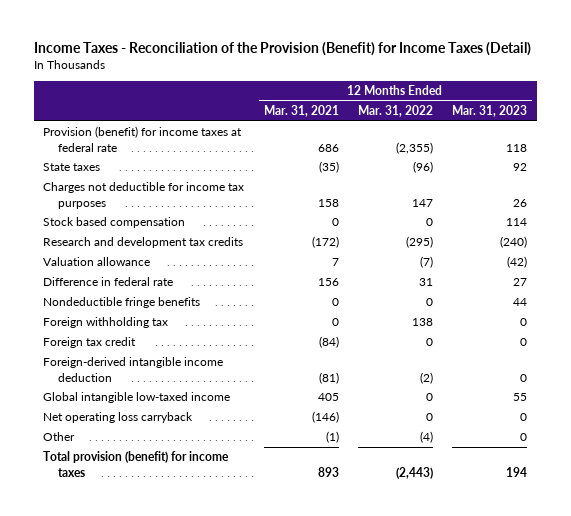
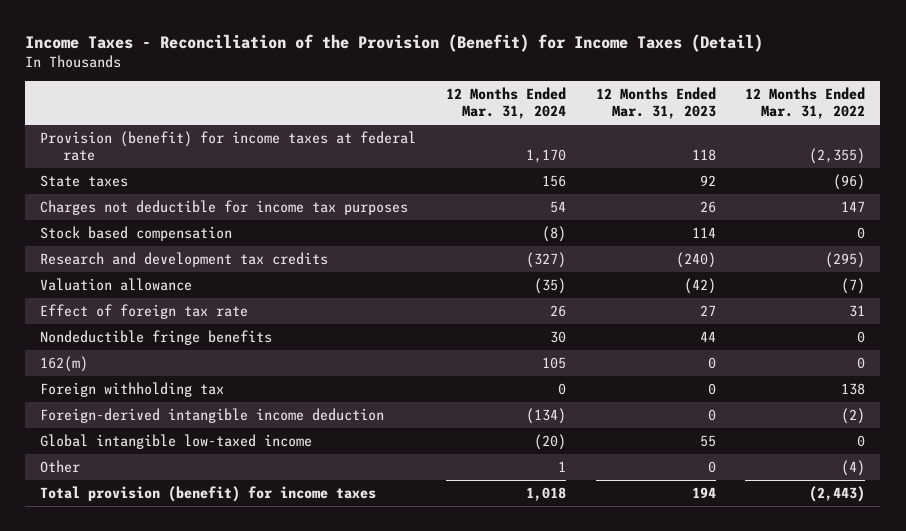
[263,105,339,118] Mar. 31, 2021 -> none
none -> [446,87,567,119] 12 Months Ended Mar. 31, 2024
[43,277,174,287] Difference in federal rate -> [40,304,249,320] Effect of foreign tax rate
none -> [40,356,89,373] 162(m)
[43,337,137,349] Foreign tax credit -> none
[43,412,194,424] Net operating loss carryback -> none

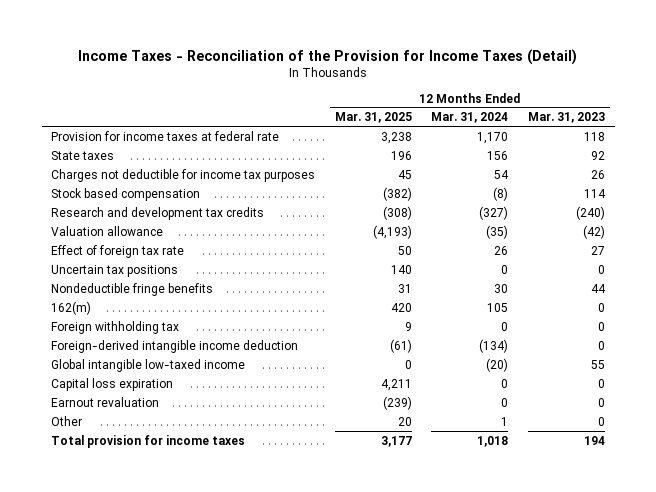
[25,33,764,52] Income Taxes - Reconciliation of the Provision (Benefit) for Income Taxes (Detail) -> [78,48,578,65] Income Taxes - Reconciliation of the Provision for Income Taxes (Detail)
[745,87,866,119] 12 Months Ended Mar. 31, 2022 -> none
none -> [334,112,412,124] Mar. 31, 2025
[40,131,417,161] Provision (benefit) for income taxes at federal rate -> [51,130,280,141] Provision for income taxes at federal rate
none -> [51,264,179,277] Uncertain tax positions
none -> [51,377,174,391] Capital loss expiration
none -> [51,396,160,407] Earnout revaluation
[40,486,377,503] Total provision (benefit) for income taxes -> [51,434,246,448] Total provision for income taxes

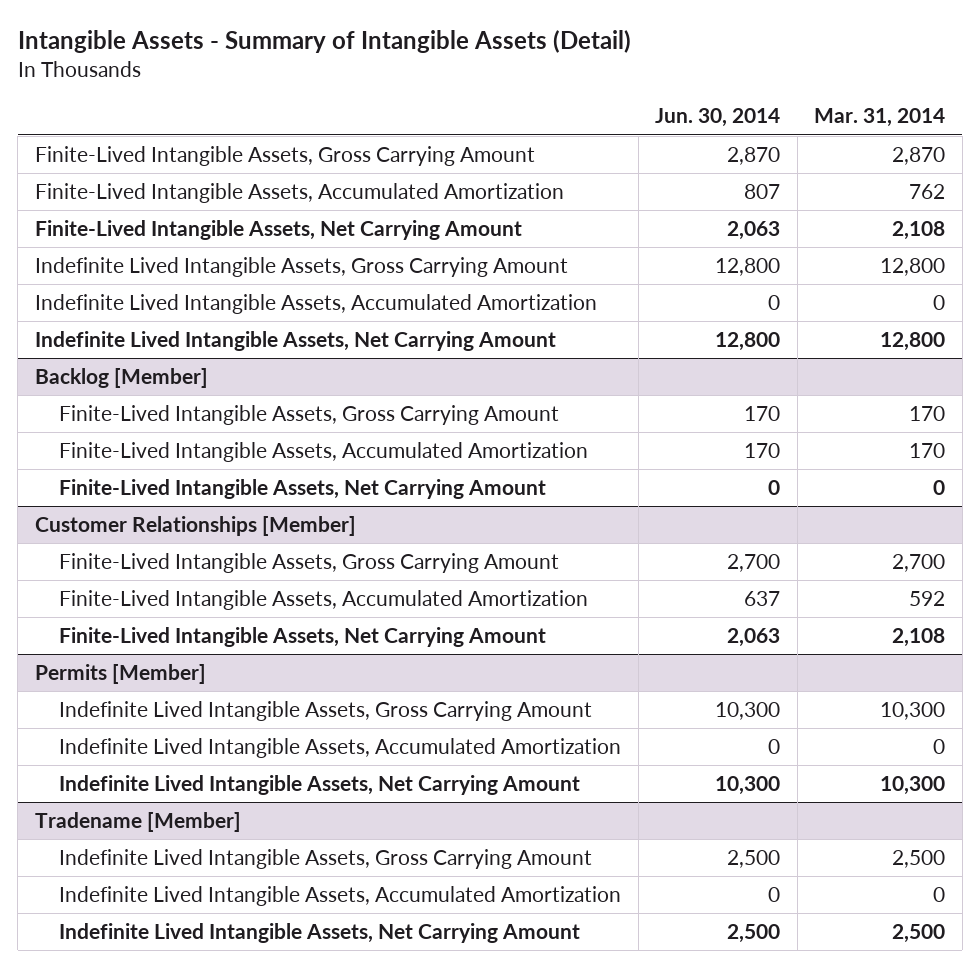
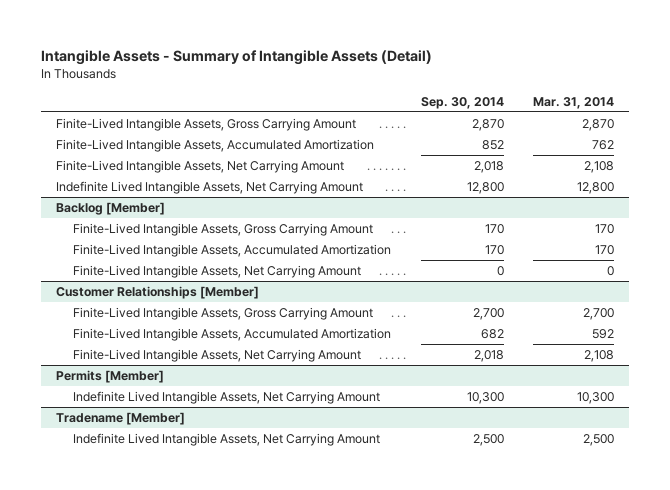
[655,108,781,128] Jun. 30, 2014 -> none
none -> [420,96,504,109] Sep. 30, 2014
[34,256,568,277] Indefinite Lived Intangible Assets, Gross Carrying Amount -> none
[34,293,597,314] Indefinite Lived Intangible Assets, Accumulated Amortization -> none
[59,700,593,721] Indefinite Lived Intangible Assets, Gross Carrying Amount -> none
[59,737,622,758] Indefinite Lived Intangible Assets, Accumulated Amortization -> none
[59,848,593,869] Indefinite Lived Intangible Assets, Gross Carrying Amount -> none
[59,885,622,906] Indefinite Lived Intangible Assets, Accumulated Amortization -> none

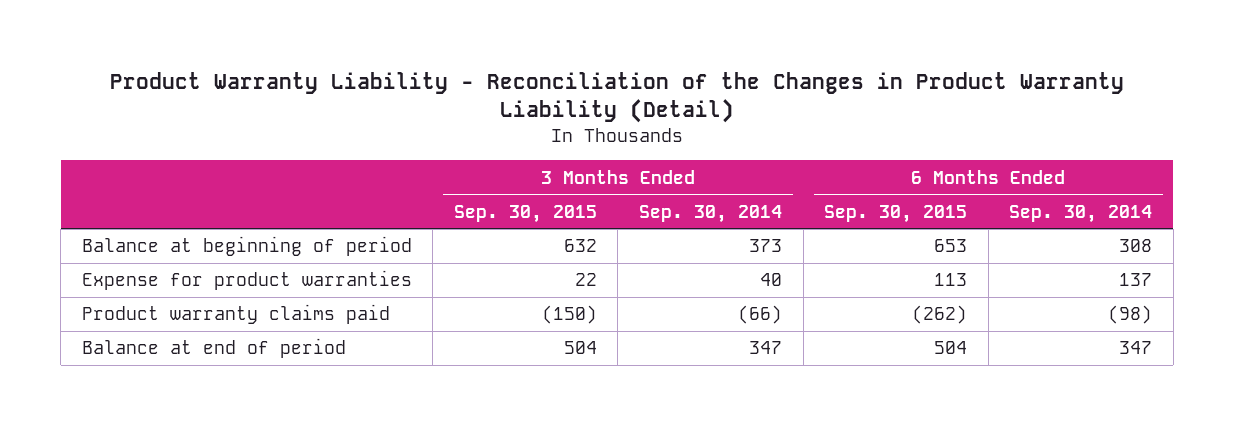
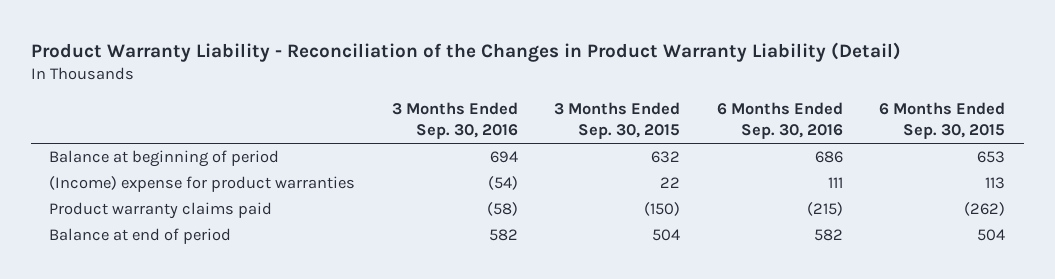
[638,204,782,223] Sep. 30, 2014 -> none
[1009,204,1153,223] Sep. 30, 2014 -> none
none -> [391,102,518,140] 3 Months Ended Sep. 30, 2016
none -> [716,102,843,140] 6 Months Ended Sep. 30, 2016
[81,270,412,291] Expense for product warranties -> [49,176,356,193] (Income) expense for product warranties

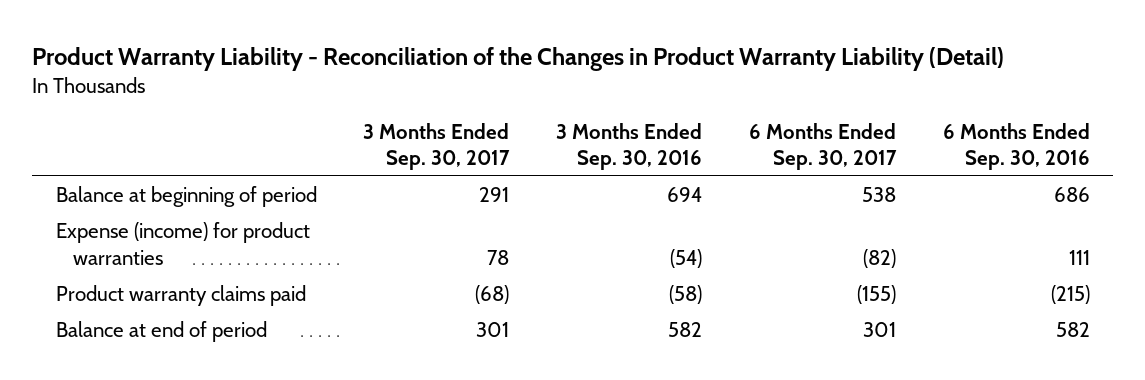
[554,102,681,140] 3 Months Ended Sep. 30, 2015 -> none
[879,102,1006,140] 6 Months Ended Sep. 30, 2015 -> none
none -> [363,122,511,171] 3 Months Ended Sep. 30, 2017
none -> [748,122,897,171] 6 Months Ended Sep. 30, 2017
[49,176,356,193] (Income) expense for product warranties -> [55,222,310,265] Expense (income) for product warranties

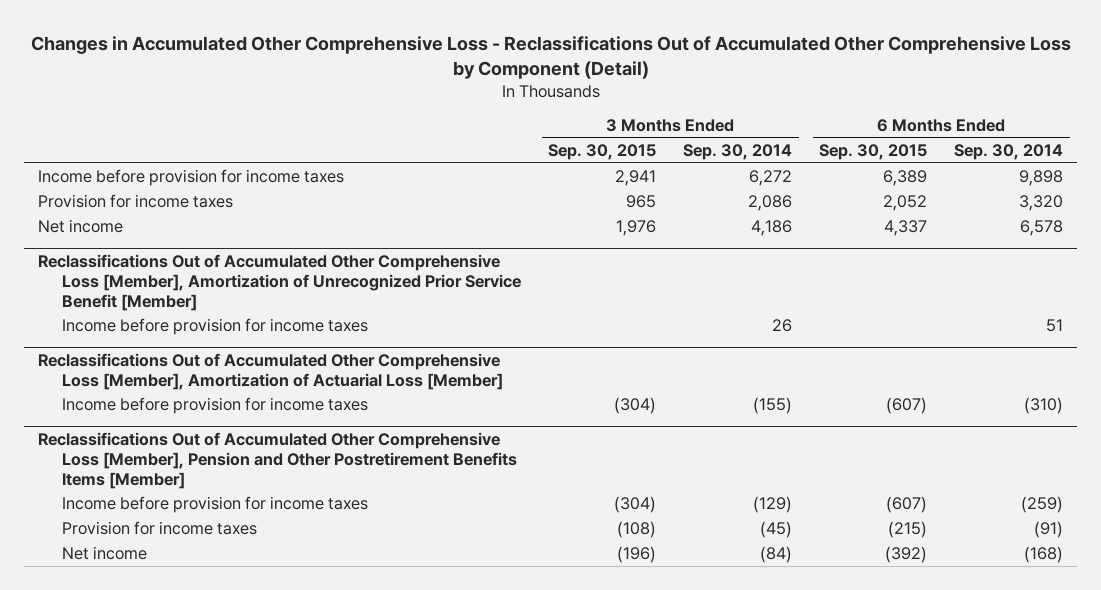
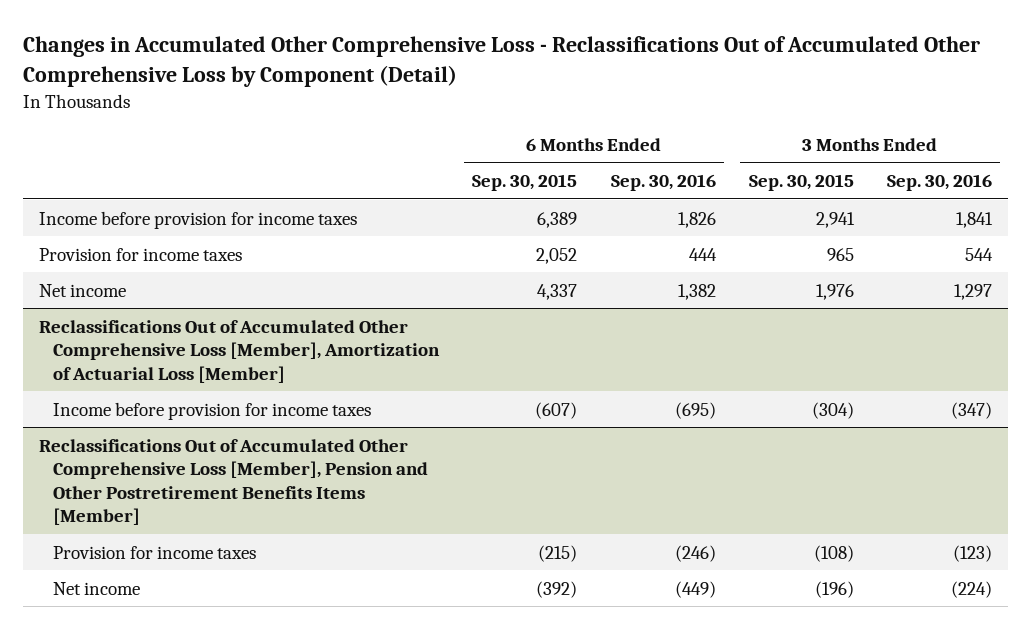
[683,144,793,161] Sep. 30, 2014 -> none
[954,144,1064,161] Sep. 30, 2014 -> none
none -> [610,174,716,192] Sep. 30, 2016
none -> [886,174,992,192] Sep. 30, 2016
[37,254,522,311] Reclassifications Out of Accumulated Other Comprehensive Loss [Member], Amortization of Unrecognized Prior Service Benefit [Member] -> none
[62,318,369,336] Income before provision for income taxes -> none
[62,496,369,514] Income before provision for income taxes -> none

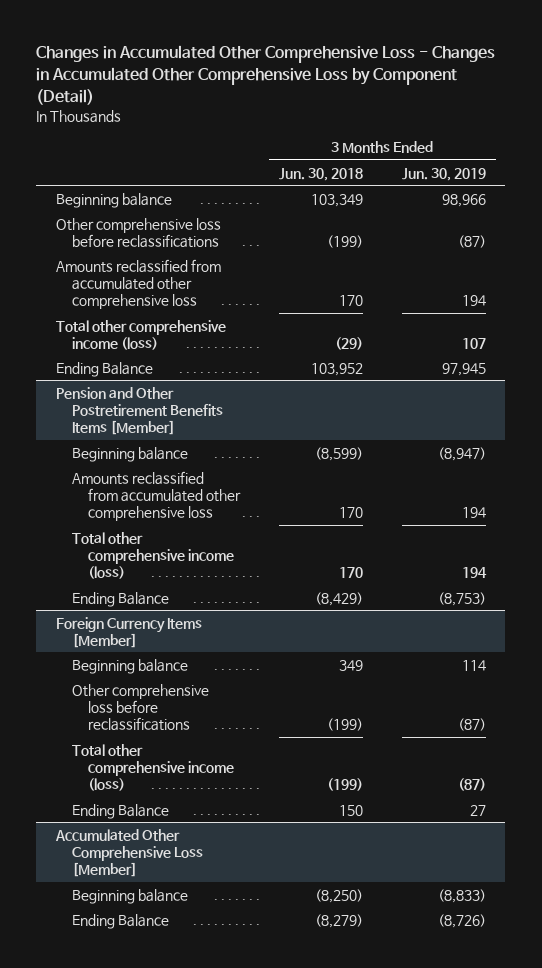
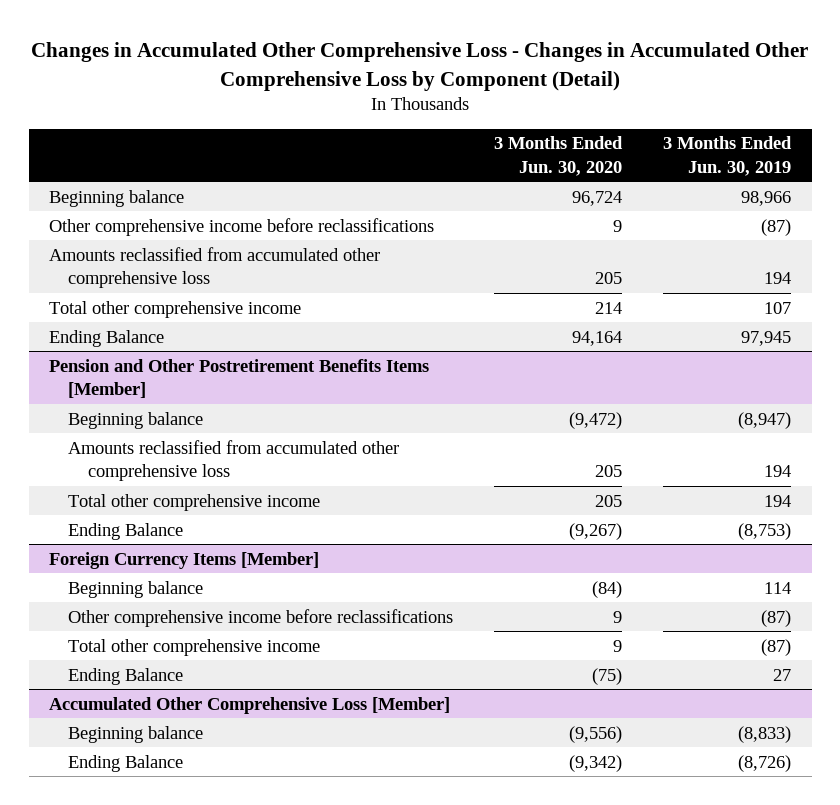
[279,167,364,181] Jun. 30, 2018 -> none
none -> [494,136,624,176] 3 Months Ended Jun. 30, 2020
[55,217,221,248] Other comprehensive loss before reclassifications -> [49,217,435,236] Other comprehensive income before reclassifications
[55,319,226,350] Total other comprehensive income (loss) -> [49,300,302,318] Total other comprehensive income
[71,531,235,579] Total other comprehensive income (loss) -> [68,493,321,511] Total other comprehensive income
[71,683,209,731] Other comprehensive loss before reclassifications -> [68,608,454,627] Other comprehensive income before reclassifications
[71,743,235,791] Total other comprehensive income (loss) -> [68,638,321,656] Total other comprehensive income

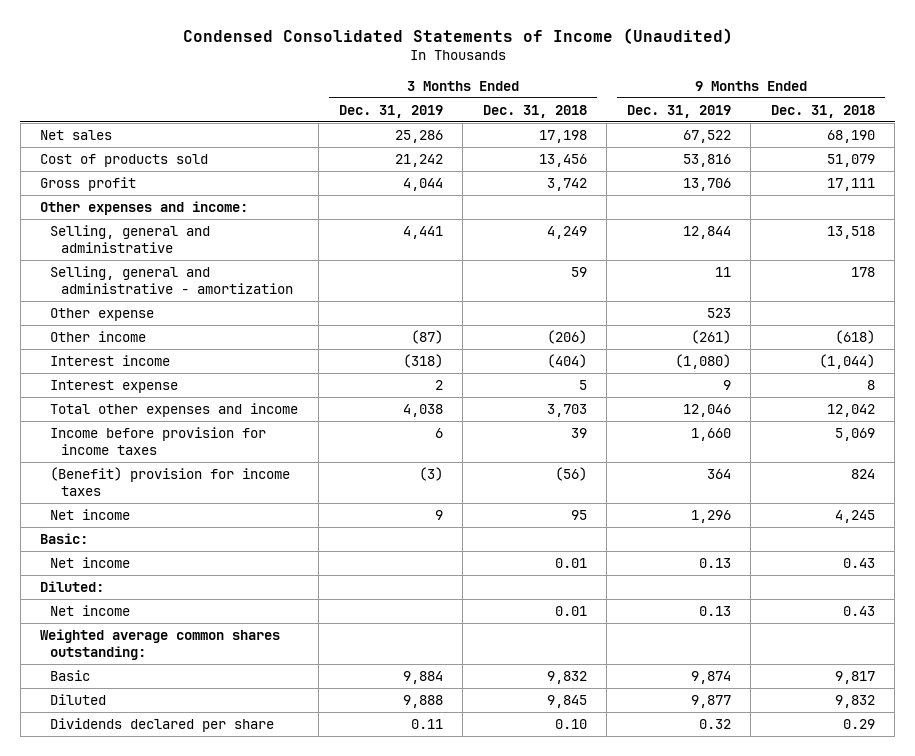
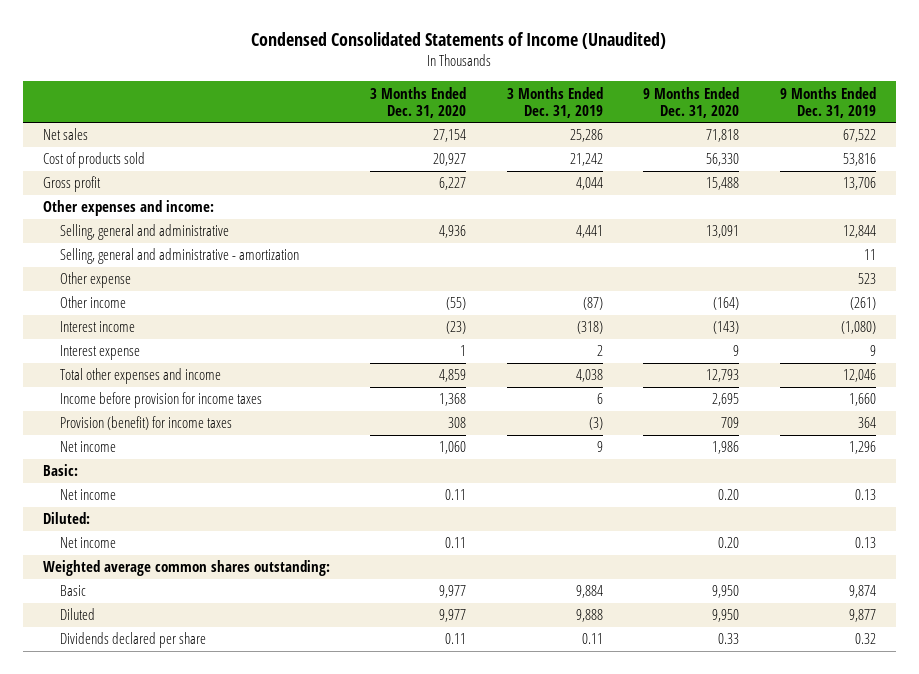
[482,104,587,118] Dec. 31, 2018 -> none
[770,104,875,118] Dec. 31, 2018 -> none
none -> [370,86,467,119] 3 Months Ended Dec. 31, 2020
none -> [643,86,740,119] 9 Months Ended Dec. 31, 2020
[50,466,291,496] (Benefit) provision for income taxes -> [60,416,233,431] Provision (benefit) for income taxes

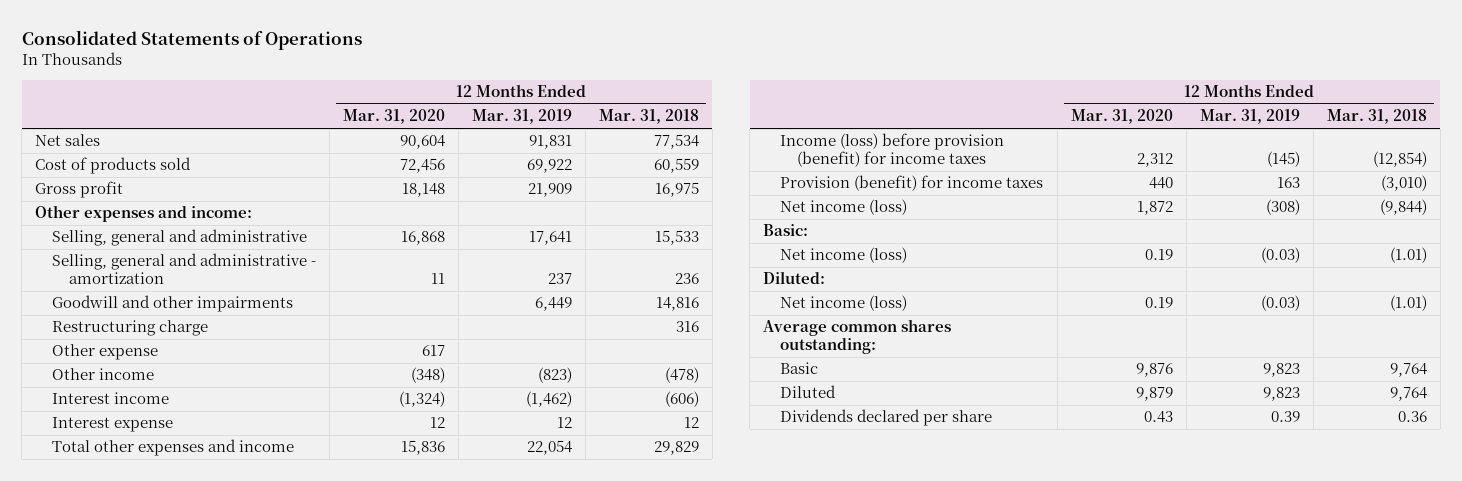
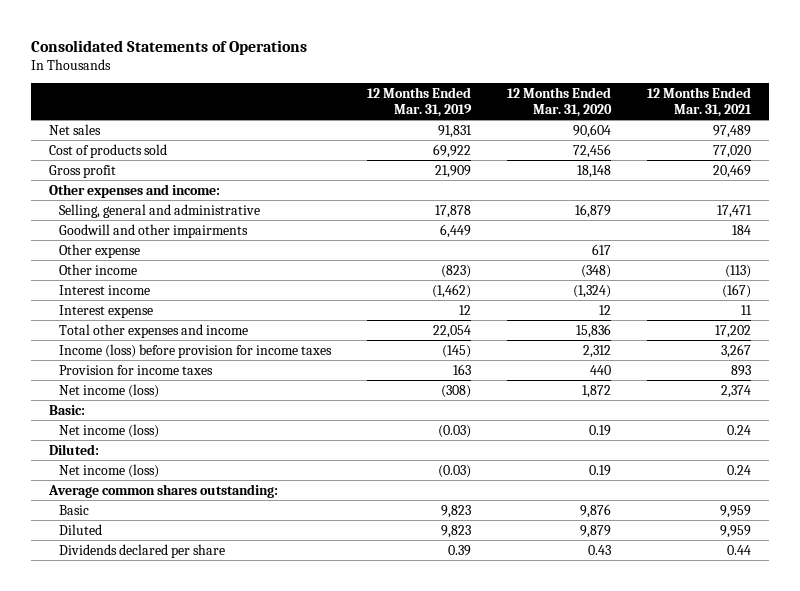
[598,109,699,125] Mar. 31, 2018 -> none
none -> [647,86,753,118] 12 Months Ended Mar. 31, 2021
[52,253,317,285] Selling, general and administrative - amortization -> none
[401,231,446,246] 16,868 -> [575,203,612,218] 16,879
[529,231,573,246] 17,641 -> [435,204,472,218] 17,878
[52,320,209,337] Restructuring charge -> none
[780,133,1005,168] Income (loss) before provision (benefit) for income taxes -> [58,343,332,358] Income (loss) before provision for income taxes
[780,175,1044,192] Provision (benefit) for income taxes -> [58,364,213,375] Provision for income taxes

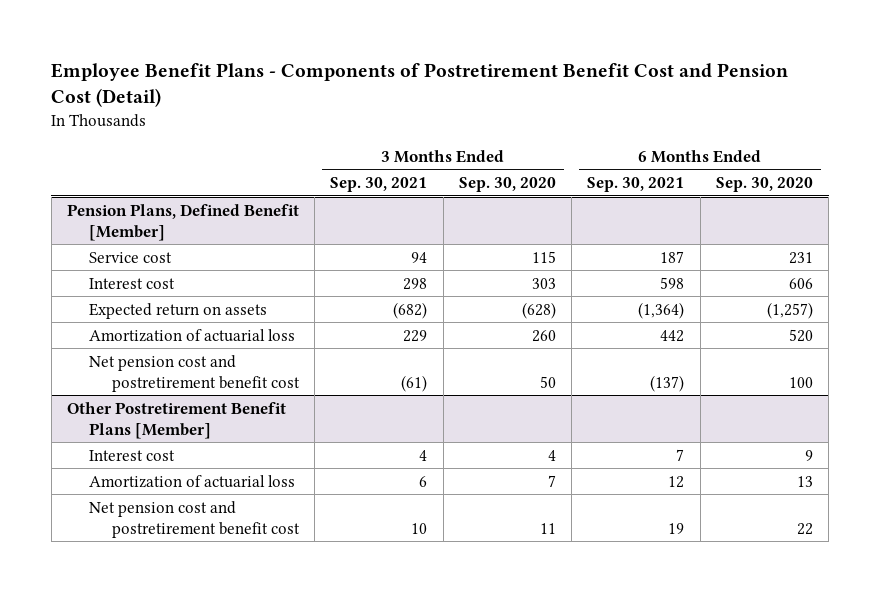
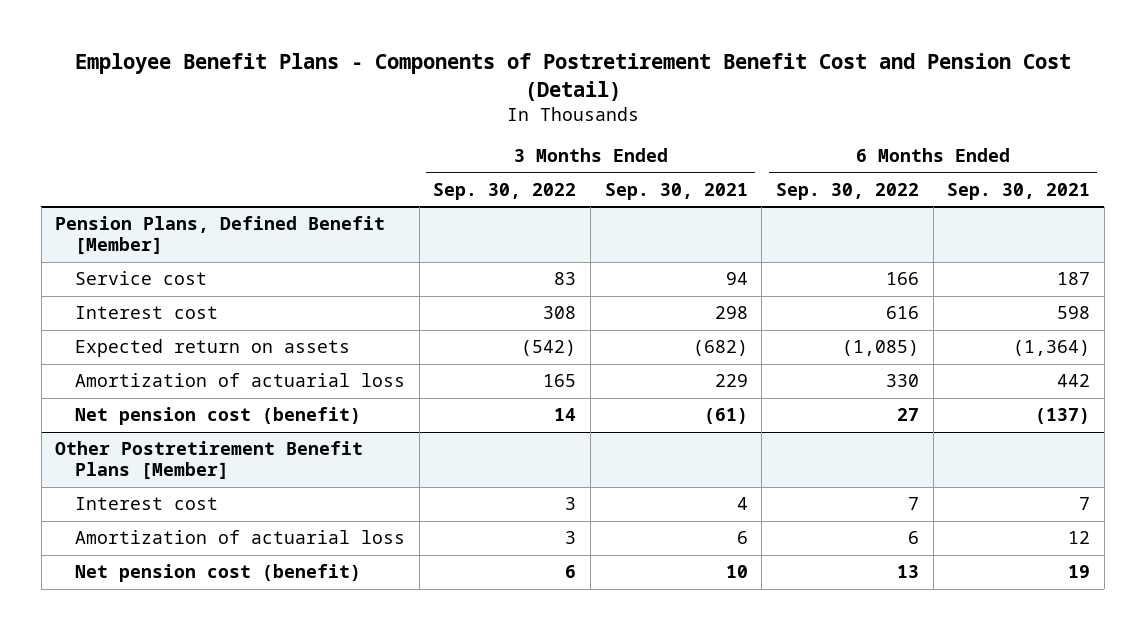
[458,177,556,193] Sep. 30, 2020 -> none
[715,177,813,193] Sep. 30, 2020 -> none
none -> [433,182,577,200] Sep. 30, 2022
none -> [775,182,919,200] Sep. 30, 2022
[89,354,300,392] Net pension cost and postretirement benefit cost -> [75,407,362,426] Net pension cost (benefit)
[89,500,300,538] Net pension cost and postretirement benefit cost -> [75,564,362,583] Net pension cost (benefit)

